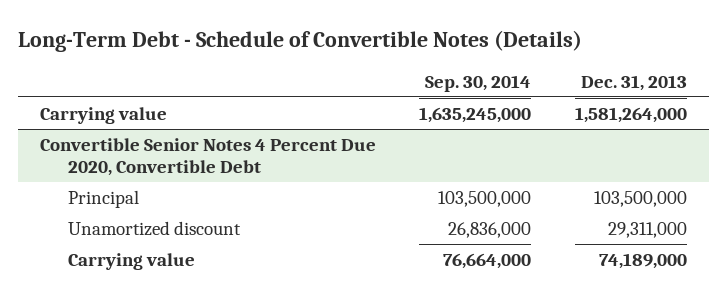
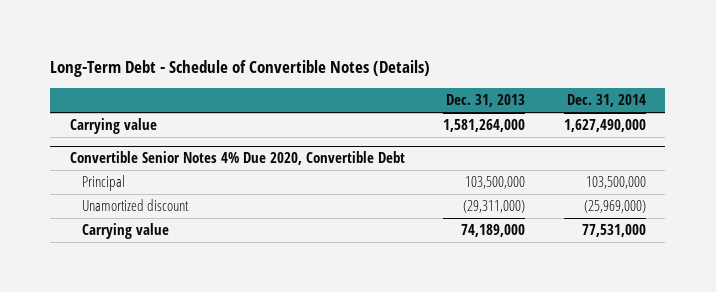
[425,75,532,93] Sep. 30, 2014 -> none
none -> [566,94,646,108] Dec. 31, 2014
[39,137,376,177] Convertible Senior Notes 4 Percent Due 2020, Convertible Debt -> [69,151,405,166] Convertible Senior Notes 4% Due 2020, Convertible Debt
[608,221,688,238] 29,311,000 -> [463,200,526,214] (29,311,000)

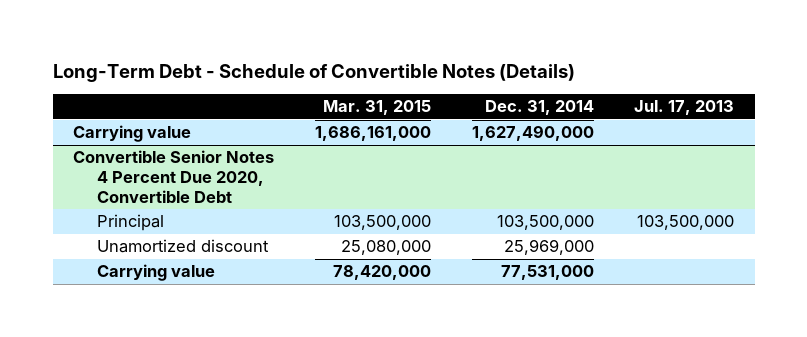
[446,94,526,108] Dec. 31, 2013 -> none
none -> [322,100,431,116] Mar. 31, 2015
none -> [634,100,735,116] Jul. 17, 2013
[69,151,405,166] Convertible Senior Notes 4% Due 2020, Convertible Debt -> [72,150,274,203] Convertible Senior Notes 4 Percent Due 2020, Convertible Debt
[583,200,646,214] (25,969,000) -> [503,239,594,256] 25,969,000

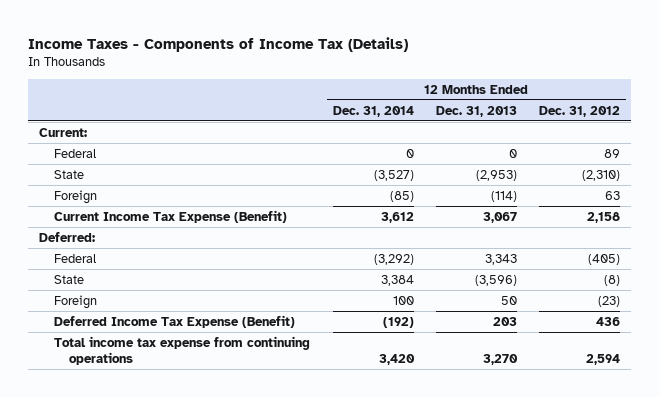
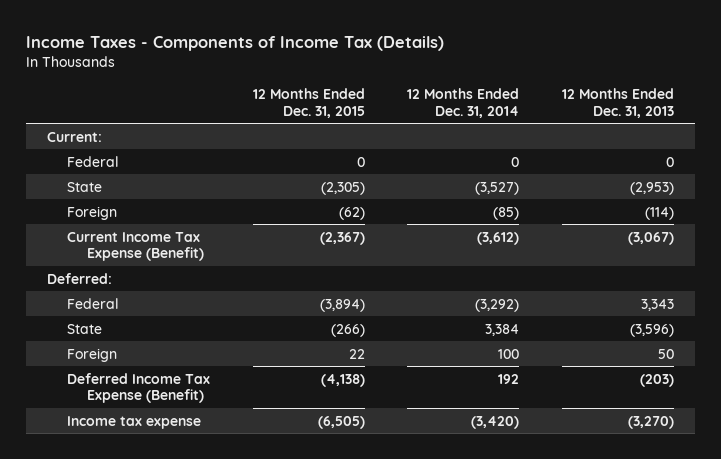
[539,105,621,117] Dec. 31, 2012 -> none
none -> [252,88,365,118] 12 Months Ended Dec. 31, 2015
[380,211,414,223] 3,612 -> [477,231,520,245] (3,612)
[482,211,517,223] 3,067 -> [627,231,674,245] (3,067)
[382,316,414,328] (192) -> [498,373,520,384] 192
[492,316,517,326] 203 -> [639,373,674,387] (203)
[54,335,311,366] Total income tax expense from continuing operations -> [67,415,202,429] Income tax expense
[378,354,415,366] 3,420 -> [471,415,520,429] (3,420)
[482,354,518,366] 3,270 -> [627,415,674,429] (3,270)

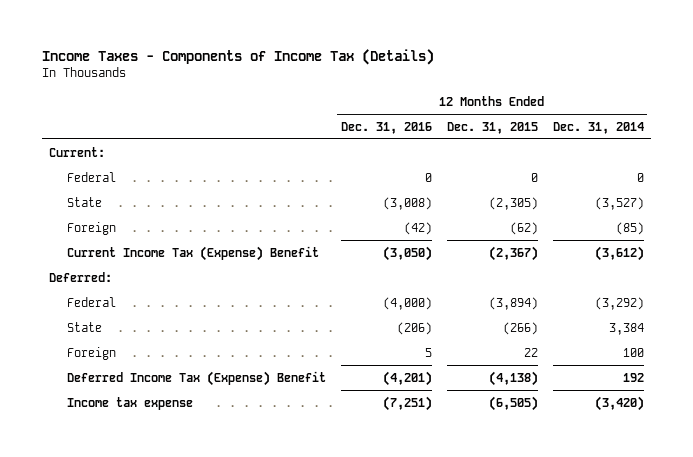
[561,88,674,118] 12 Months Ended Dec. 31, 2013 -> none
none -> [341,121,433,134] Dec. 31, 2016
[67,231,205,262] Current Income Tax Expense (Benefit) -> [67,245,320,261] Current Income Tax (Expense) Benefit
[67,372,211,404] Deferred Income Tax Expense (Benefit) -> [67,370,327,386] Deferred Income Tax (Expense) Benefit

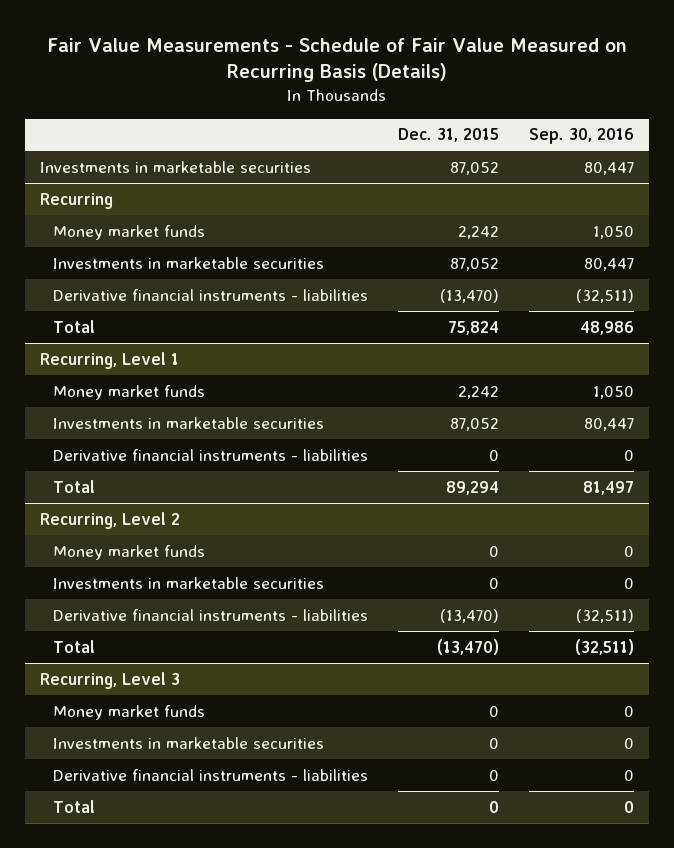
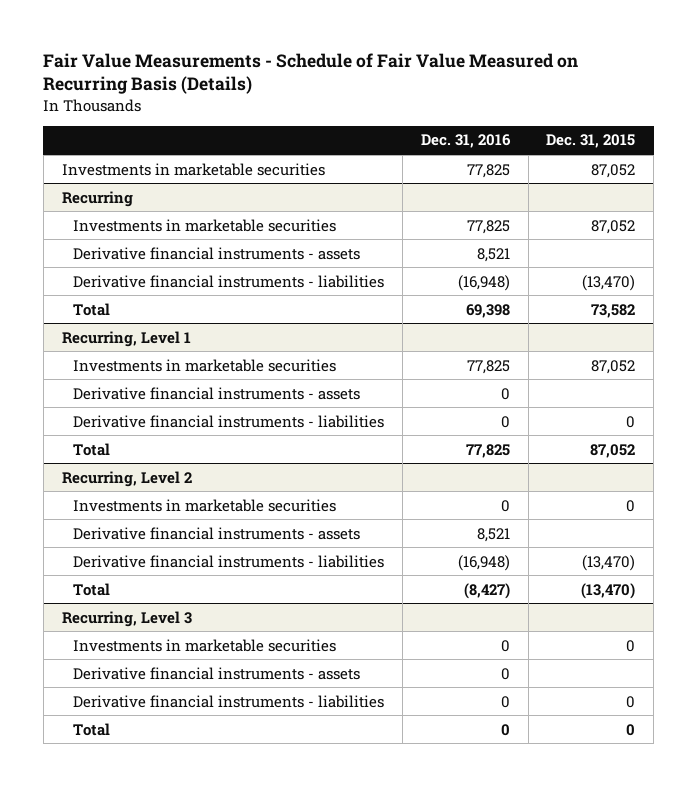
[528,128,634,145] Sep. 30, 2016 -> none
none -> [420,134,511,149] Dec. 31, 2016
[53,224,206,240] Money market funds -> none
none -> [73,246,361,260] Derivative financial instruments - assets
[448,320,500,335] 75,824 -> [591,303,636,318] 73,582
[53,384,206,400] Money market funds -> none
none -> [73,386,361,400] Derivative financial instruments - assets
[446,480,500,495] 89,294 -> [590,443,636,458] 87,052
[53,544,206,560] Money market funds -> none
none -> [73,526,361,540] Derivative financial instruments - assets
[53,704,206,720] Money market funds -> none
none -> [73,666,361,680] Derivative financial instruments - assets

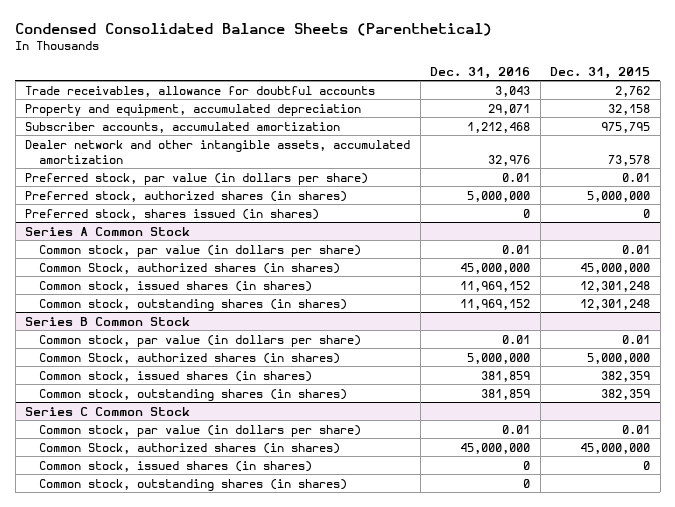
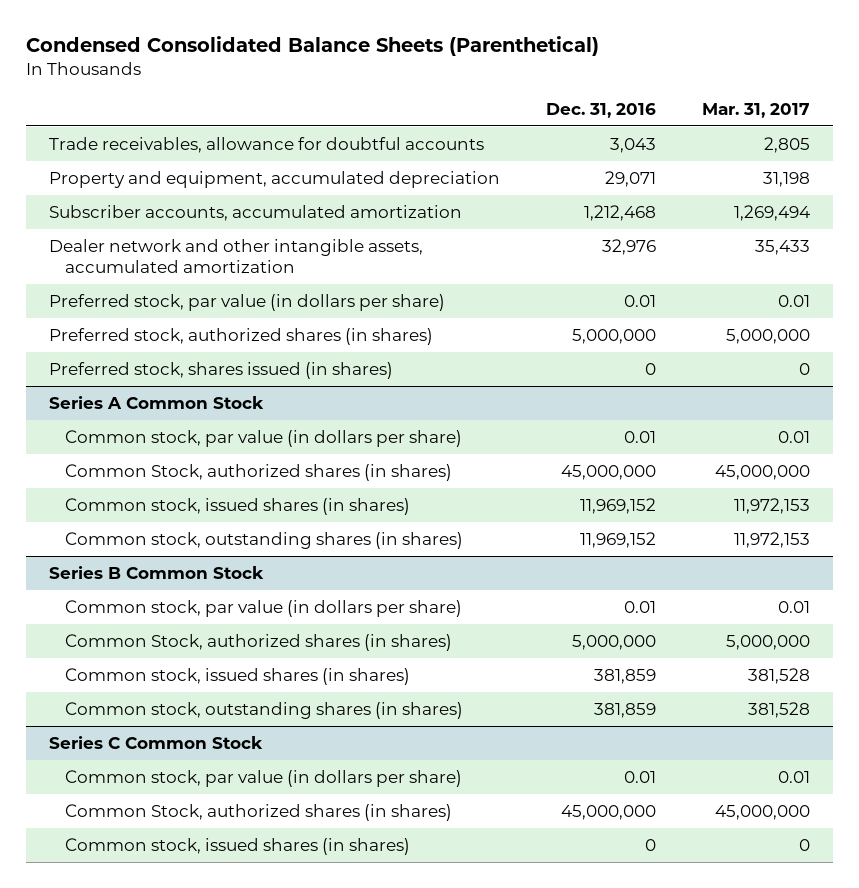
[550,66,651,79] Dec. 31, 2015 -> none
none -> [702,102,811,118] Mar. 31, 2017
[38,478,347,491] Common stock, outstanding shares (in shares) -> none

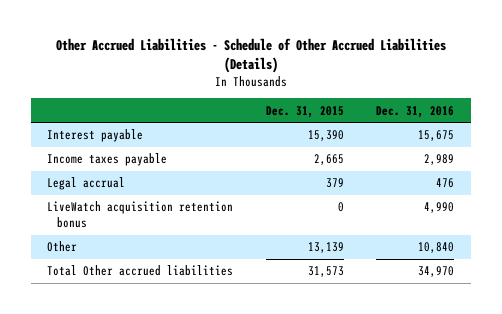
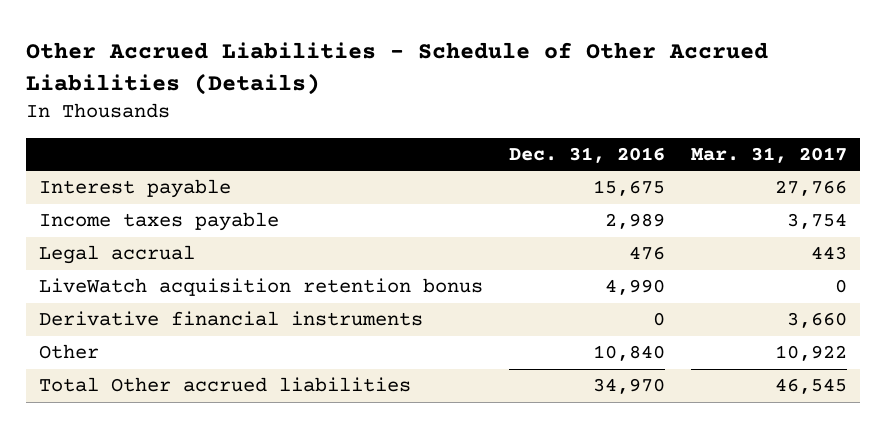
[265,105,344,118] Dec. 31, 2015 -> none
none -> [690,146,847,163] Mar. 31, 2017
none -> [39,311,424,327] Derivative financial instruments

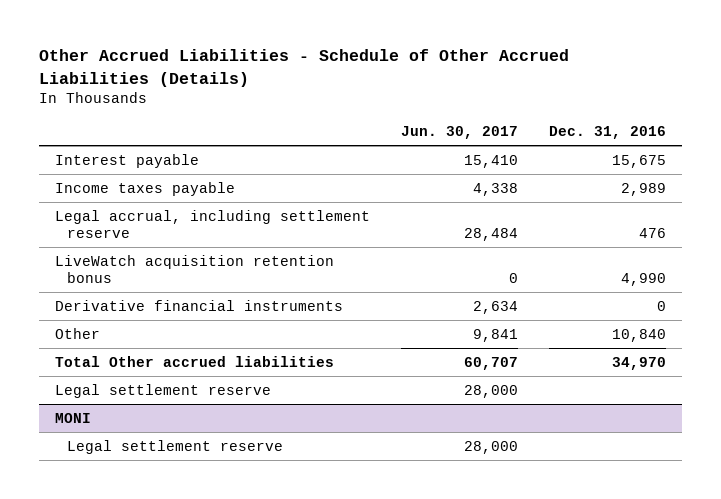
[690,146,847,163] Mar. 31, 2017 -> none
none -> [400,125,518,139] Jun. 30, 2017
[39,245,196,265] Legal accrual -> [54,209,370,239] Legal accrual, including settlement reserve
none -> [54,383,271,398] Legal settlement reserve
none -> [54,412,91,423] MONI
none -> [66,439,283,454] Legal settlement reserve

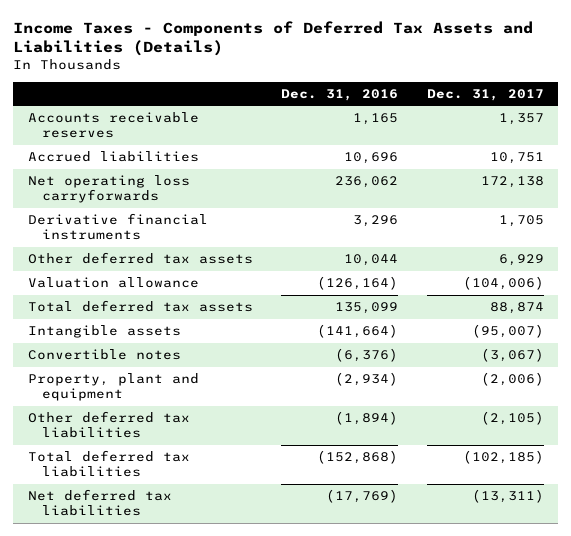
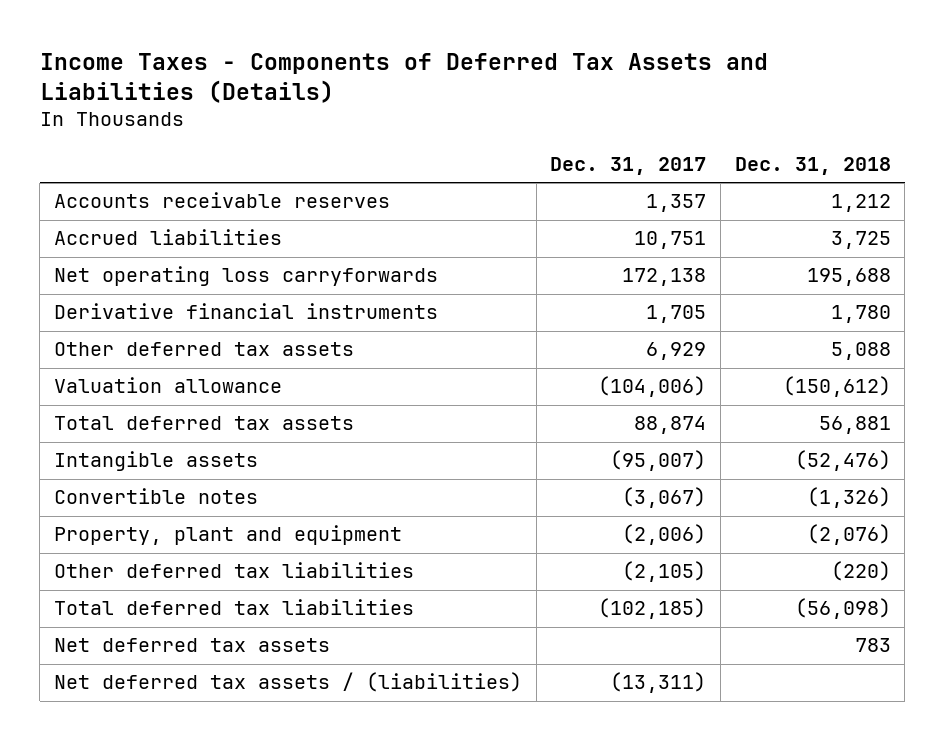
[281,88,399,101] Dec. 31, 2016 -> none
none -> [734,157,891,176] Dec. 31, 2018
none -> [54,638,331,653] Net deferred tax assets
[27,489,172,517] Net deferred tax liabilities -> [54,672,523,693] Net deferred tax assets / (liabilities)

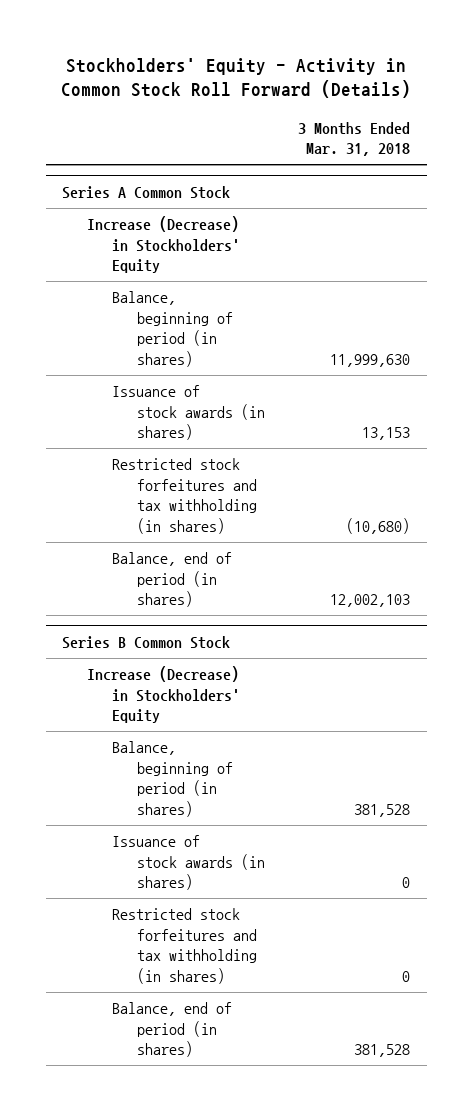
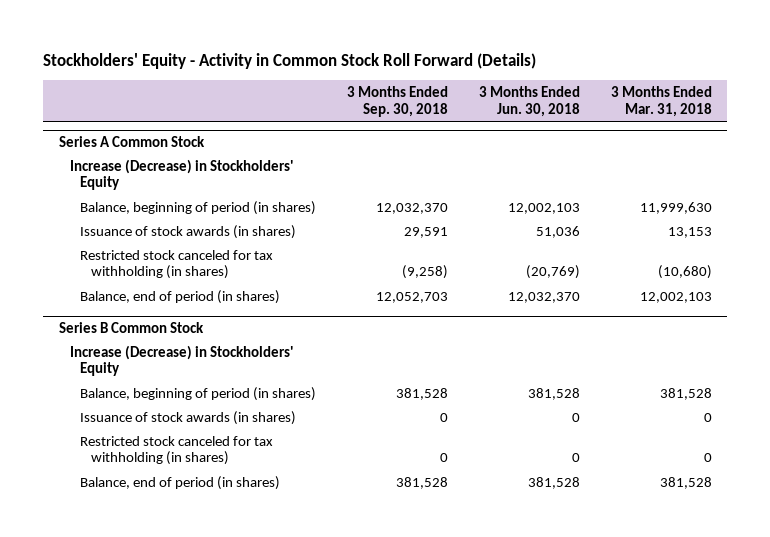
none -> [347,85,449,117] 3 Months Ended Sep. 30, 2018
none -> [478,85,580,117] 3 Months Ended Jun. 30, 2018
[112,458,258,534] Restricted stock forfeitures and tax withholding (in shares) -> [80,249,274,280] Restricted stock canceled for tax withholding (in shares)
[112,908,258,984] Restricted stock forfeitures and tax withholding (in shares) -> [80,435,274,466] Restricted stock canceled for tax withholding (in shares)

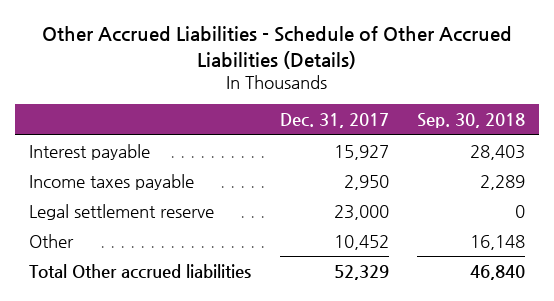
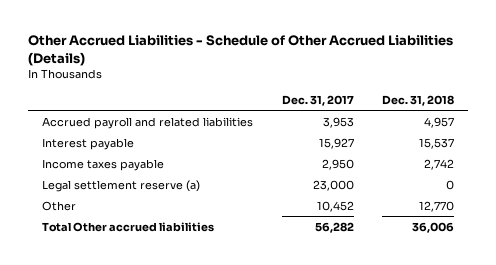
[416,113,525,129] Sep. 30, 2018 -> none
none -> [382,94,455,106] Dec. 31, 2018
none -> [42,116,254,129] Accrued payroll and related liabilities
[29,203,215,220] Legal settlement reserve -> [42,179,201,192] Legal settlement reserve (a)
[333,264,389,280] 52,329 -> [314,221,354,233] 56,282

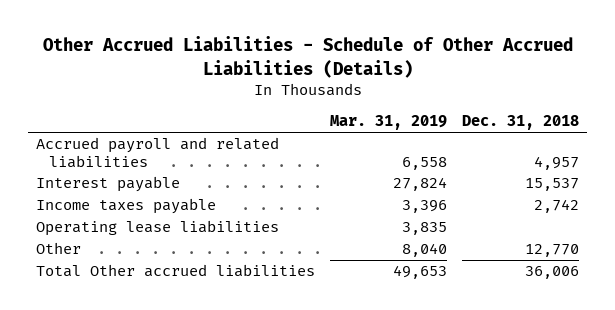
[281,94,354,106] Dec. 31, 2017 -> none
none -> [330,115,448,131] Mar. 31, 2019
[42,179,201,192] Legal settlement reserve (a) -> none
none -> [35,220,279,237] Operating lease liabilities

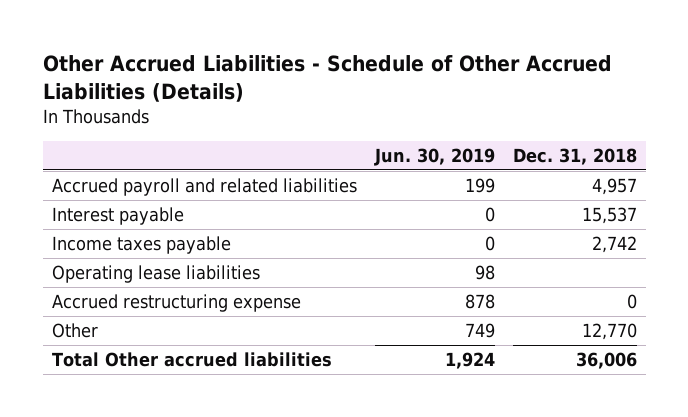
[330,115,448,131] Mar. 31, 2019 -> none
none -> [373,147,495,166] Jun. 30, 2019
none -> [51,293,301,312] Accrued restructuring expense

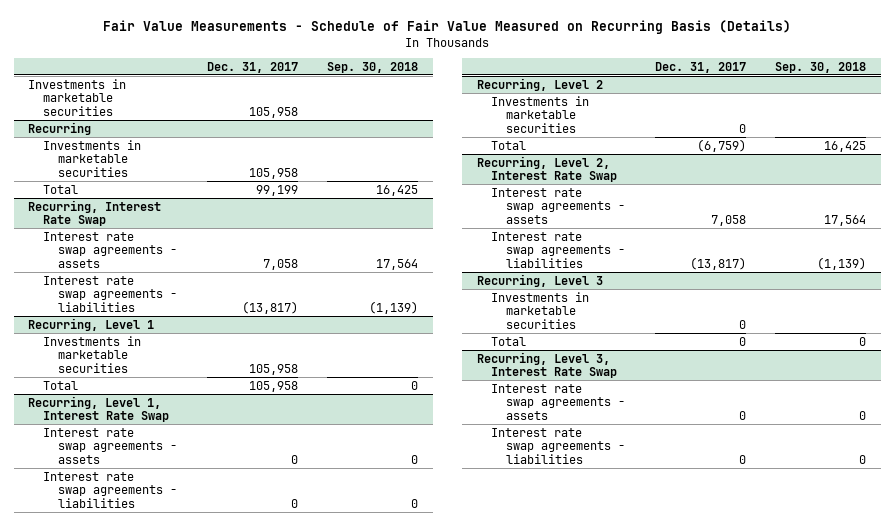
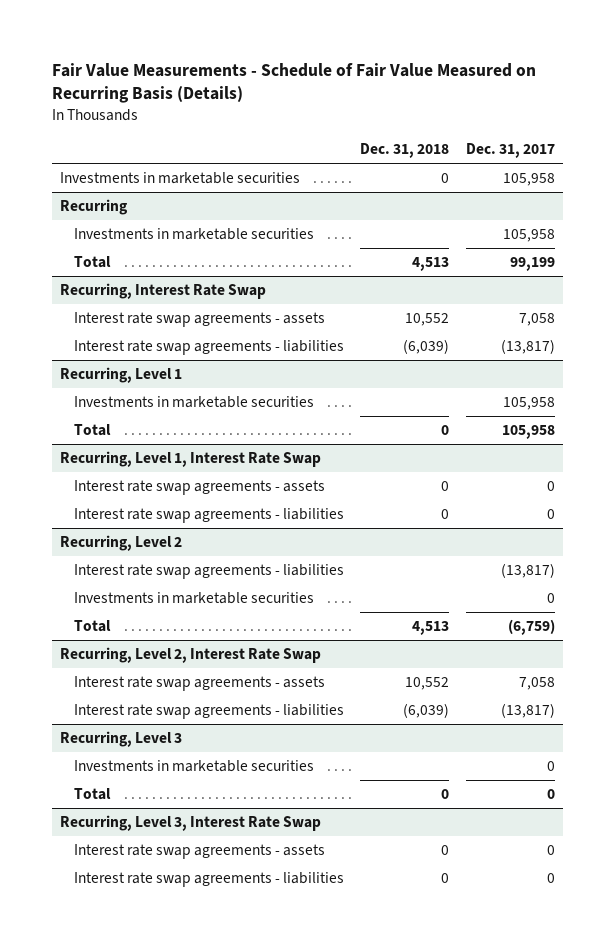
[327,61,419,73] Sep. 30, 2018 -> none
none -> [360,143,450,159] Dec. 31, 2018
none -> [74,563,345,579] Interest rate swap agreements - liabilities

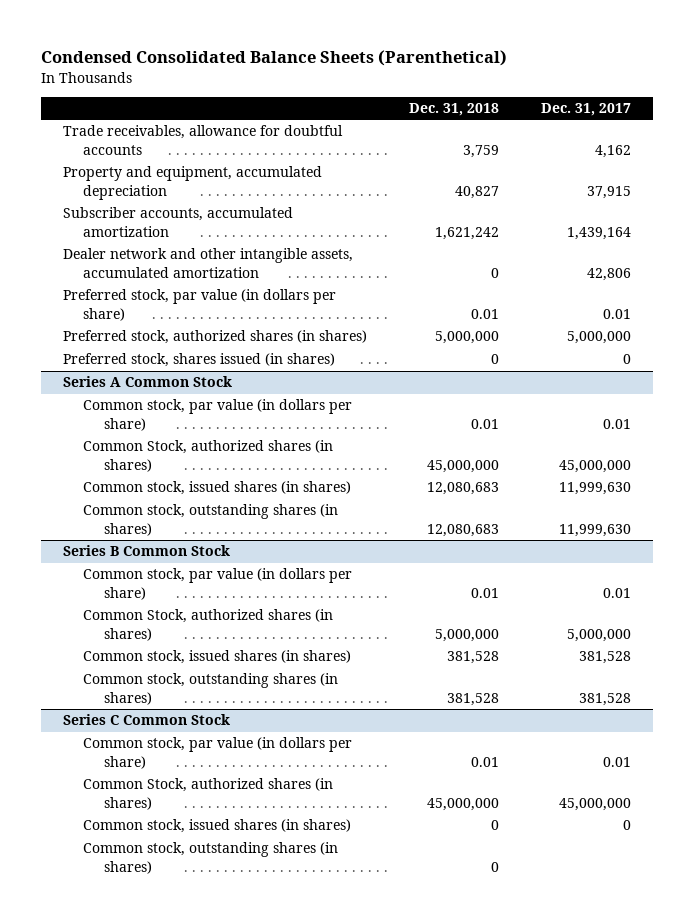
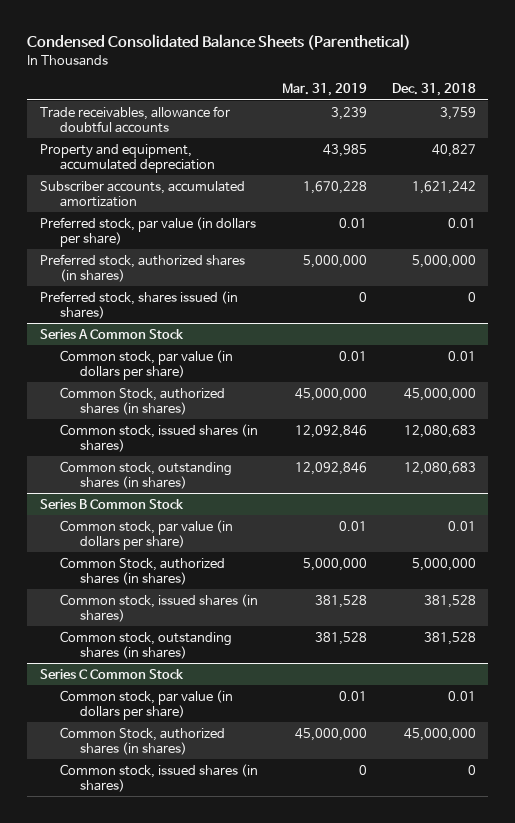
[541,103,632,117] Dec. 31, 2017 -> none
none -> [282,83,368,97] Mar. 31, 2019
[62,248,353,278] Dealer network and other intangible assets, accumulated amortization -> none
[83,842,339,874] Common stock, outstanding shares (in shares) -> none

